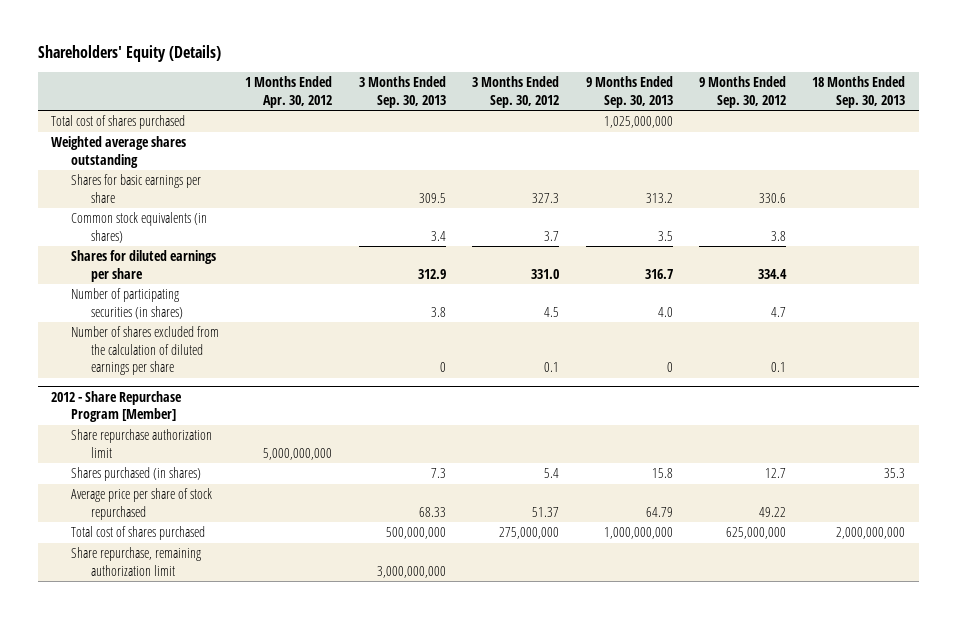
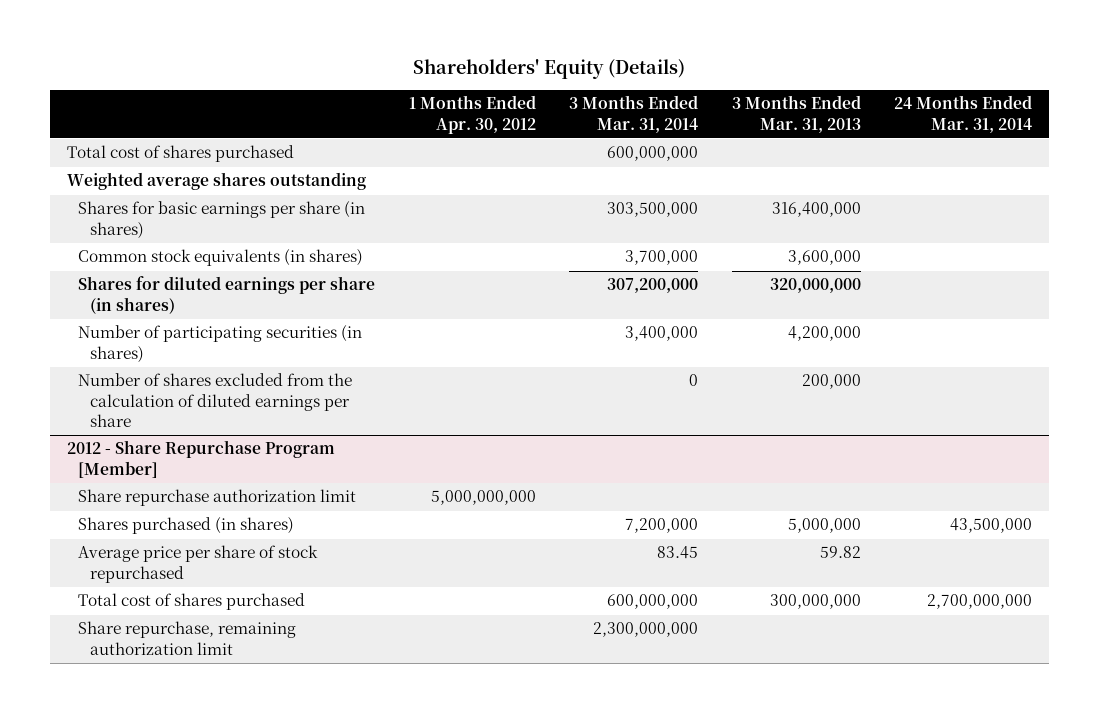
[358,76,446,108] 3 Months Ended Sep. 30, 2013 -> none
[472,76,560,108] 3 Months Ended Sep. 30, 2012 -> none
[585,76,673,108] 9 Months Ended Sep. 30, 2013 -> none
[699,76,787,108] 9 Months Ended Sep. 30, 2012 -> none
[812,76,906,108] 18 Months Ended Sep. 30, 2013 -> none
none -> [569,95,699,133] 3 Months Ended Mar. 31, 2014
none -> [731,95,861,133] 3 Months Ended Mar. 31, 2013
none -> [894,95,1033,133] 24 Months Ended Mar. 31, 2014
[70,174,201,203] Shares for basic earnings per share -> [78,201,366,239] Shares for basic earnings per share (in shares)
[70,250,216,282] Shares for diluted earnings per share -> [78,276,376,314] Shares for diluted earnings per share (in shares)

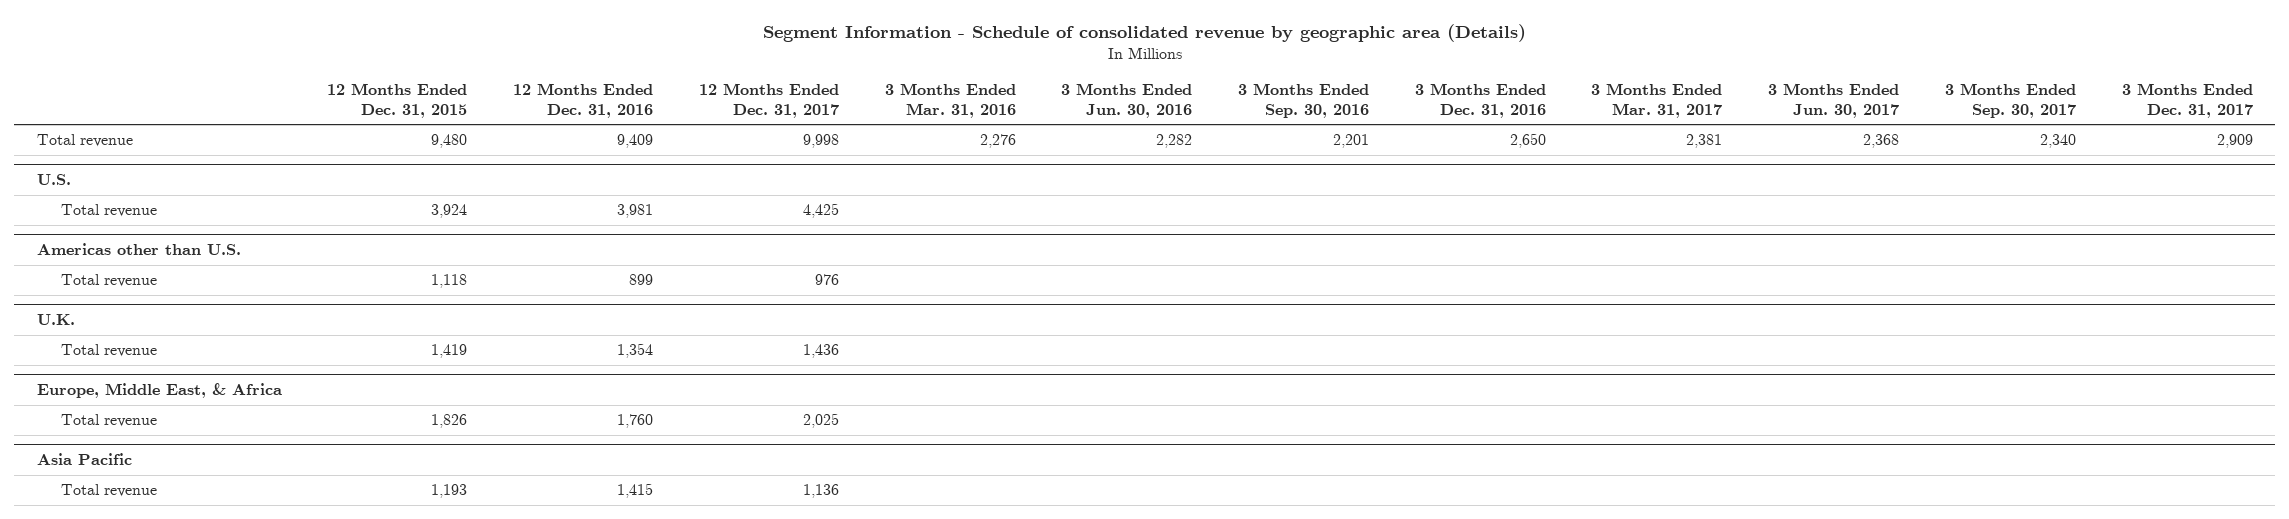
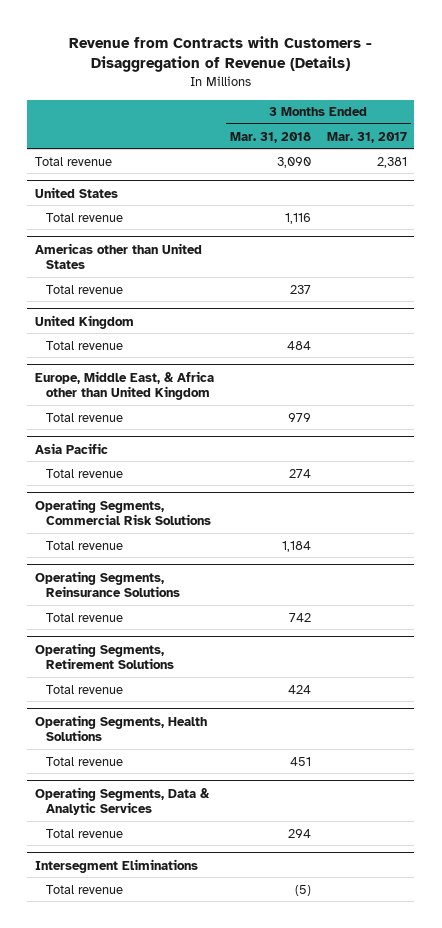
[762,24,1526,43] Segment Information - Schedule of consolidated revenue by geographic area (Details) -> [68,35,372,73] Revenue from Contracts with Customers - Disaggregation of Revenue (Details)
[327,83,468,118] 12 Months Ended Dec. 31, 2015 -> none
[513,83,654,118] 12 Months Ended Dec. 31, 2016 -> none
[698,83,839,118] 12 Months Ended Dec. 31, 2017 -> none
[884,83,1016,118] 3 Months Ended Mar. 31, 2016 -> none
[1061,83,1193,118] 3 Months Ended Jun. 30, 2016 -> none
[1237,83,1369,118] 3 Months Ended Sep. 30, 2016 -> none
[1414,83,1546,118] 3 Months Ended Dec. 31, 2016 -> none
[1768,83,1900,118] 3 Months Ended Jun. 30, 2017 -> none
[1944,83,2076,118] 3 Months Ended Sep. 30, 2017 -> none
[2121,83,2253,118] 3 Months Ended Dec. 31, 2017 -> none
none -> [229,131,311,143] Mar. 31, 2018
[36,174,71,186] U.S. -> [35,186,119,198] United States
[36,243,241,256] Americas other than U.S. -> [35,242,203,270] Americas other than United States
[36,314,75,326] U.K. -> [35,314,135,329] United Kingdom
[36,383,282,399] Europe, Middle East, & Africa -> none
[60,414,157,428] Total revenue -> none
none -> [35,370,215,401] Europe, Middle East, & Africa other than United Kingdom
none -> [45,412,123,422] Total revenue
none -> [35,498,211,526] Operating Segments, Commercial Risk Solutions
none -> [45,540,123,550] Total revenue
none -> [35,570,180,598] Operating Segments, Reinsurance Solutions
none -> [45,612,123,622] Total revenue
none -> [35,642,174,670] Operating Segments, Retirement Solutions
none -> [45,684,123,694] Total revenue
none -> [35,714,208,742] Operating Segments, Health Solutions
none -> [45,756,123,766] Total revenue
none -> [35,786,211,816] Operating Segments, Data & Analytic Services
none -> [45,828,123,838] Total revenue
none -> [35,858,199,873] Intersegment Eliminations
none -> [45,884,123,894] Total revenue

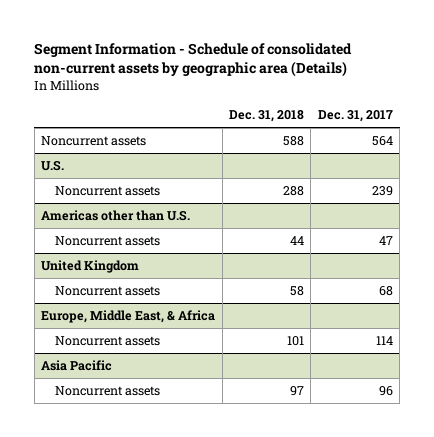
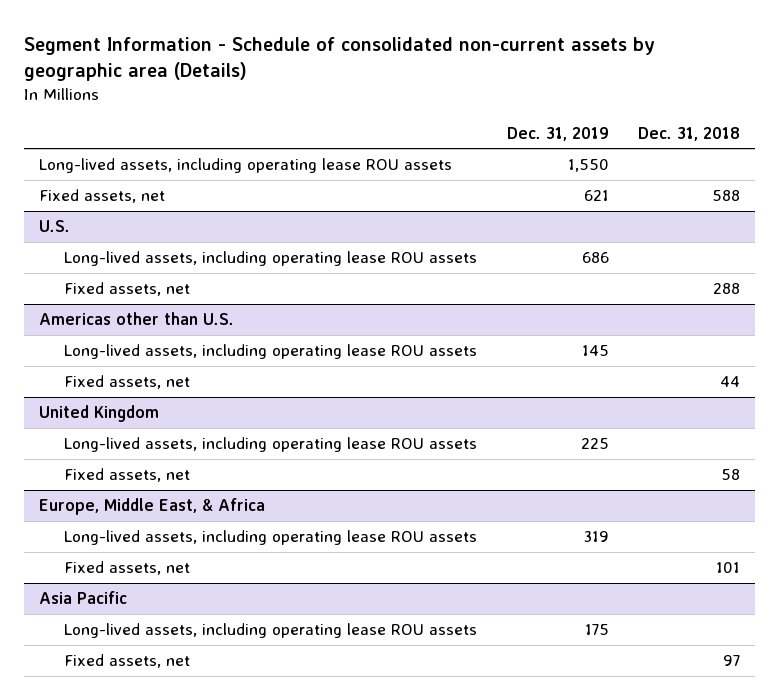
[317,109,393,122] Dec. 31, 2017 -> none
none -> [506,126,609,141] Dec. 31, 2019
none -> [38,158,452,174] Long-lived assets, including operating lease ROU assets
[41,136,147,147] Noncurrent assets -> [38,189,165,204] Fixed assets, net
none -> [64,251,478,267] Long-lived assets, including operating lease ROU assets
[55,186,161,197] Noncurrent assets -> [64,282,191,297] Fixed assets, net
[55,236,161,247] Noncurrent assets -> none
none -> [64,344,478,360] Long-lived assets, including operating lease ROU assets
none -> [64,375,191,390] Fixed assets, net
[55,286,161,297] Noncurrent assets -> none
none -> [64,437,478,453] Long-lived assets, including operating lease ROU assets
none -> [64,468,191,483] Fixed assets, net
[55,336,161,347] Noncurrent assets -> none
none -> [64,530,478,546] Long-lived assets, including operating lease ROU assets
none -> [64,561,191,576] Fixed assets, net
[55,386,161,397] Noncurrent assets -> none
none -> [64,623,478,639] Long-lived assets, including operating lease ROU assets
none -> [64,654,191,669] Fixed assets, net

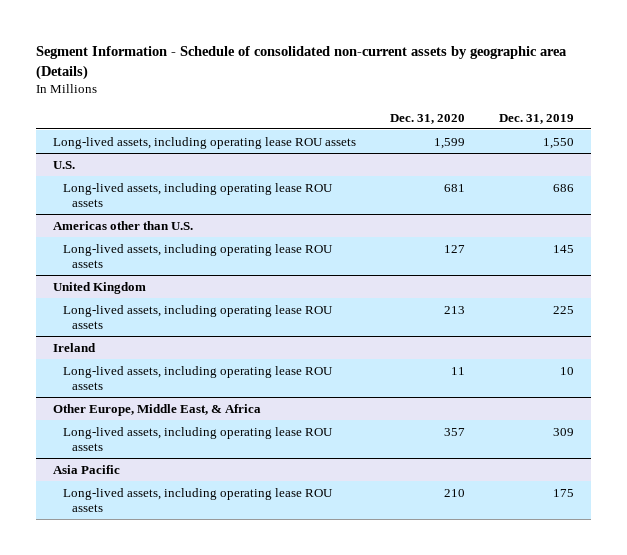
[638,126,741,141] Dec. 31, 2018 -> none
none -> [390,113,466,124] Dec. 31, 2020
[38,189,165,204] Fixed assets, net -> none
[64,282,191,297] Fixed assets, net -> none
[64,375,191,390] Fixed assets, net -> none
[64,468,191,483] Fixed assets, net -> none
[64,561,191,576] Fixed assets, net -> none
none -> [53,342,97,352] Ireland
none -> [62,365,333,390] Long-lived assets, including operating lease ROU assets
[38,498,265,516] Europe, Middle East, & Africa -> [53,403,262,416] Other Europe, Middle East, & Africa
[582,531,609,543] 319 -> [553,427,575,436] 309
[64,654,191,669] Fixed assets, net -> none

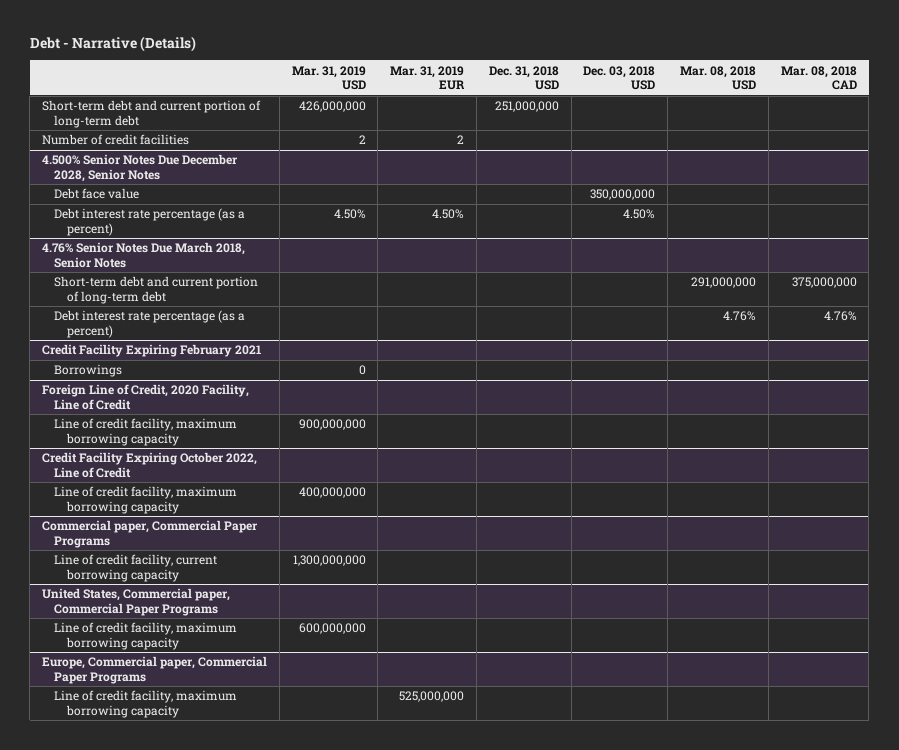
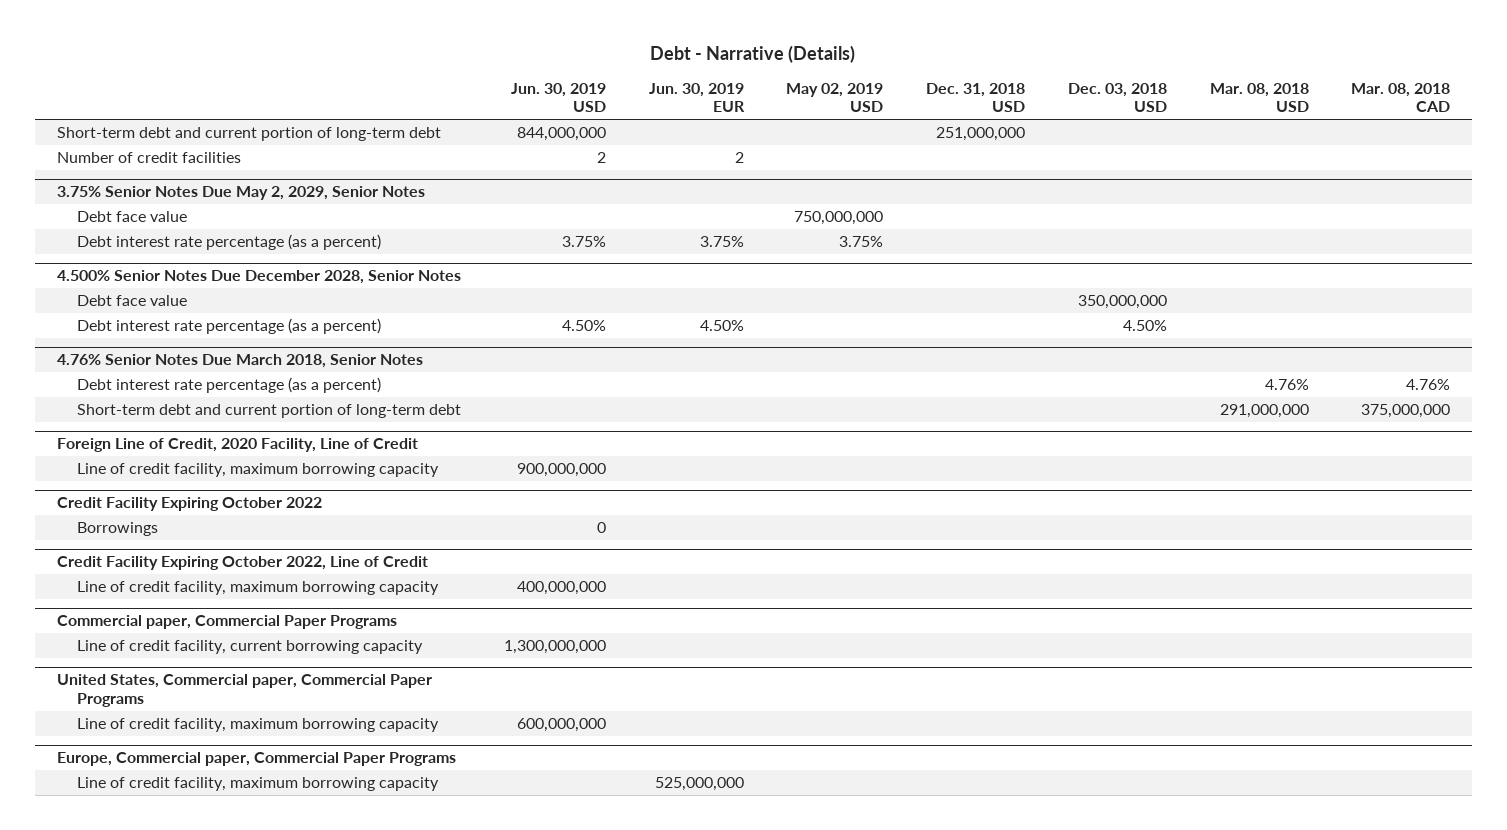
[291,65,366,90] Mar. 31, 2019 USD -> none
[390,65,466,90] Mar. 31, 2019 EUR -> none
none -> [511,82,607,113] Jun. 30, 2019 USD
none -> [648,82,745,113] Jun. 30, 2019 EUR
none -> [786,82,884,113] May 02, 2019 USD
none -> [56,186,425,201] 3.75% Senior Notes Due May 2, 2029, Senior Notes
none -> [77,211,188,223] Debt face value
none -> [77,234,382,251] Debt interest rate percentage (as a percent)
[41,344,261,358] Credit Facility Expiring February 2021 -> none
[54,364,123,378] Borrowings -> none
[54,276,259,304] Short-term debt and current portion of long-term debt -> [77,404,462,419] Short-term debt and current portion of long-term debt
none -> [56,497,322,512] Credit Facility Expiring October 2022
none -> [77,522,159,537] Borrowings

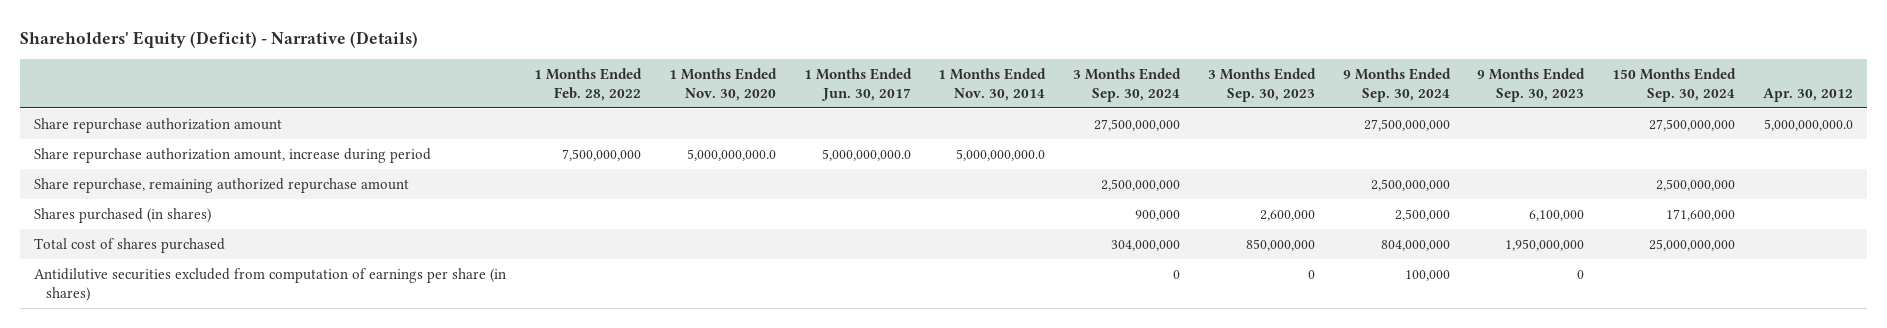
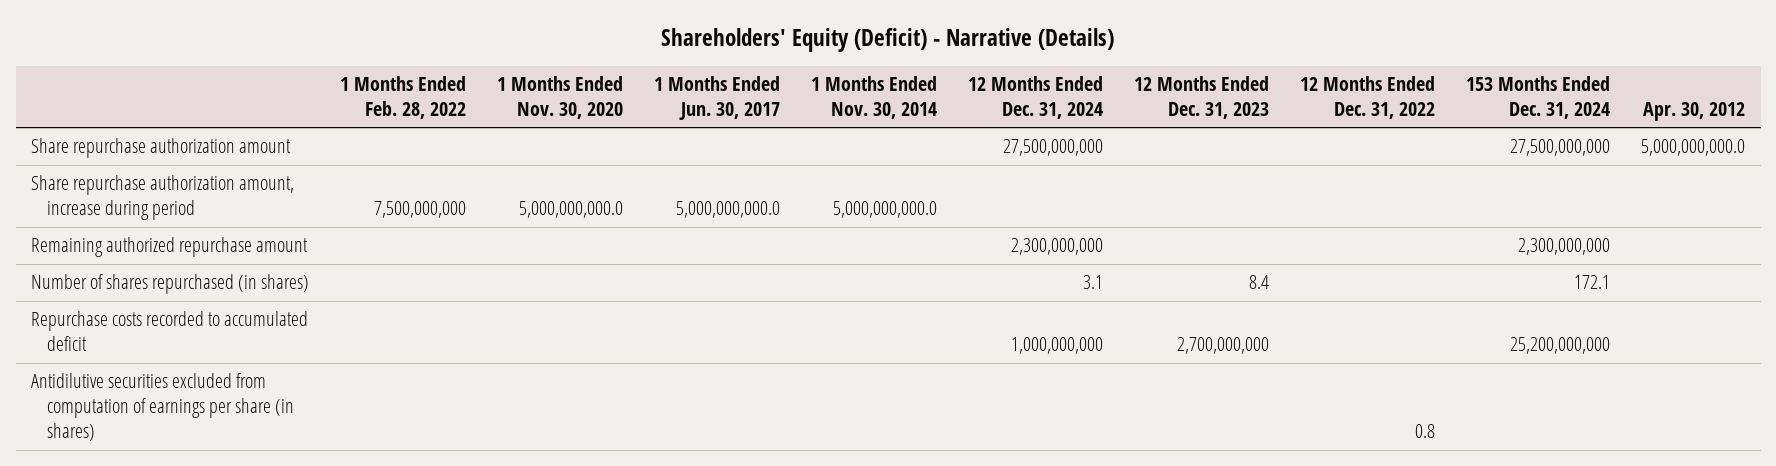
[1073,68,1182,102] 3 Months Ended Sep. 30, 2024 -> none
[1207,68,1316,102] 3 Months Ended Sep. 30, 2023 -> none
[1342,68,1451,102] 9 Months Ended Sep. 30, 2024 -> none
[1477,68,1586,102] 9 Months Ended Sep. 30, 2023 -> none
[1612,68,1737,102] 150 Months Ended Sep. 30, 2024 -> none
none -> [968,76,1104,119] 12 Months Ended Dec. 31, 2024
none -> [1134,76,1270,119] 12 Months Ended Dec. 31, 2023
none -> [1300,76,1436,119] 12 Months Ended Dec. 31, 2022
none -> [1466,76,1611,119] 153 Months Ended Dec. 31, 2024
[34,177,410,193] Share repurchase, remaining authorized repurchase amount -> [31,237,309,258] Remaining authorized repurchase amount
[34,207,212,223] Shares purchased (in shares) -> [31,274,310,295] Number of shares repurchased (in shares)
[34,237,226,253] Total cost of shares purchased -> [31,311,309,352] Repurchase costs recorded to accumulated deficit

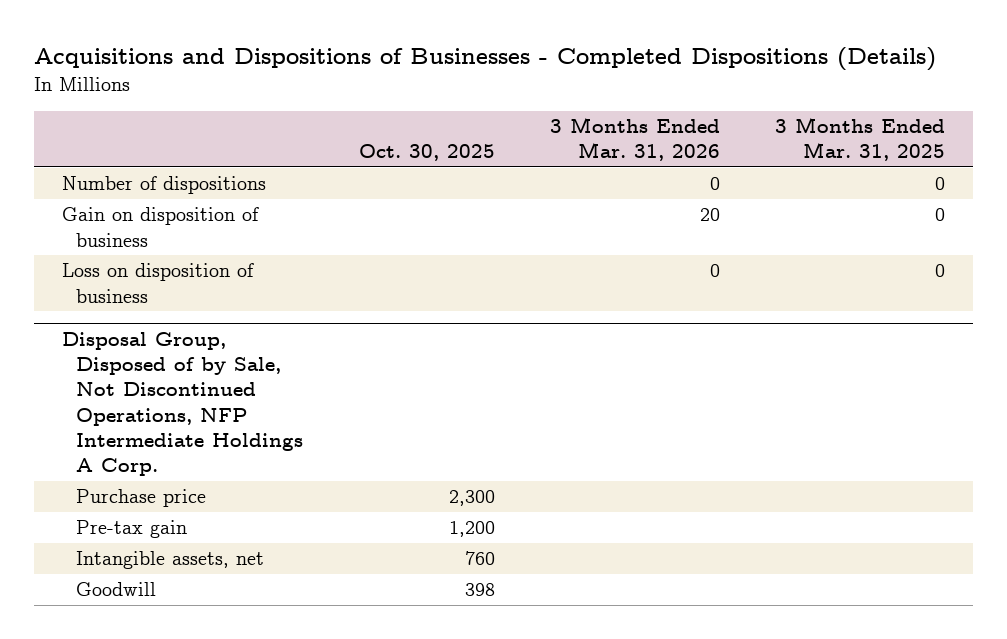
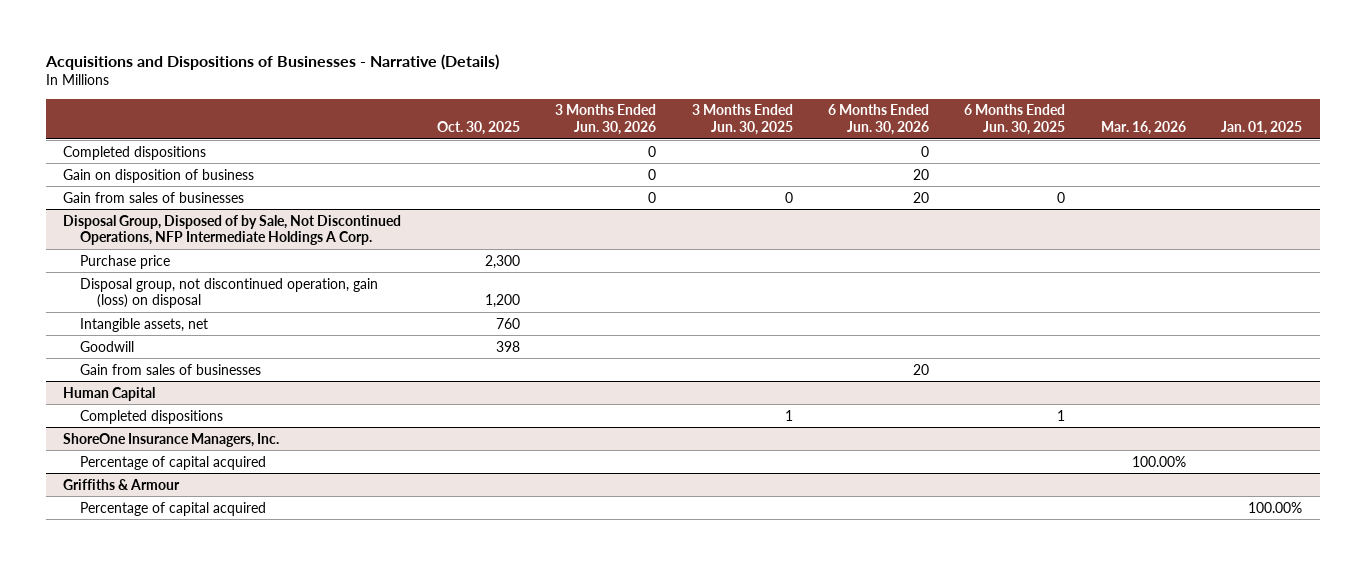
[33,47,936,72] Acquisitions and Dispositions of Businesses - Completed Dispositions (Details) -> [44,53,499,70] Acquisitions and Dispositions of Businesses - Narrative (Details)
[549,116,720,162] 3 Months Ended Mar. 31, 2026 -> none
[775,116,946,162] 3 Months Ended Mar. 31, 2025 -> none
none -> [555,104,657,136] 3 Months Ended Jun. 30, 2026
none -> [691,104,793,136] 3 Months Ended Jun. 30, 2025
none -> [827,104,929,136] 6 Months Ended Jun. 30, 2026
none -> [964,104,1066,136] 6 Months Ended Jun. 30, 2025
none -> [1100,121,1186,136] Mar. 16, 2026
none -> [1221,121,1303,136] Jan. 01, 2025
[61,176,266,195] Number of dispositions -> [63,145,207,160] Completed dispositions
[61,263,254,303] Loss on disposition of business -> none
none -> [63,191,245,203] Gain from sales of businesses
[76,520,188,539] Pre-tax gain -> [79,277,378,309] Disposal group, not discontinued operation, gain (loss) on disposal
none -> [79,363,261,375] Gain from sales of businesses
none -> [63,386,156,401] Human Capital
none -> [79,409,223,424] Completed dispositions
none -> [63,432,280,447] ShoreOne Insurance Managers, Inc.
none -> [79,455,266,470] Percentage of capital acquired
none -> [63,478,181,490] Griffiths & Armour
none -> [79,501,266,516] Percentage of capital acquired

